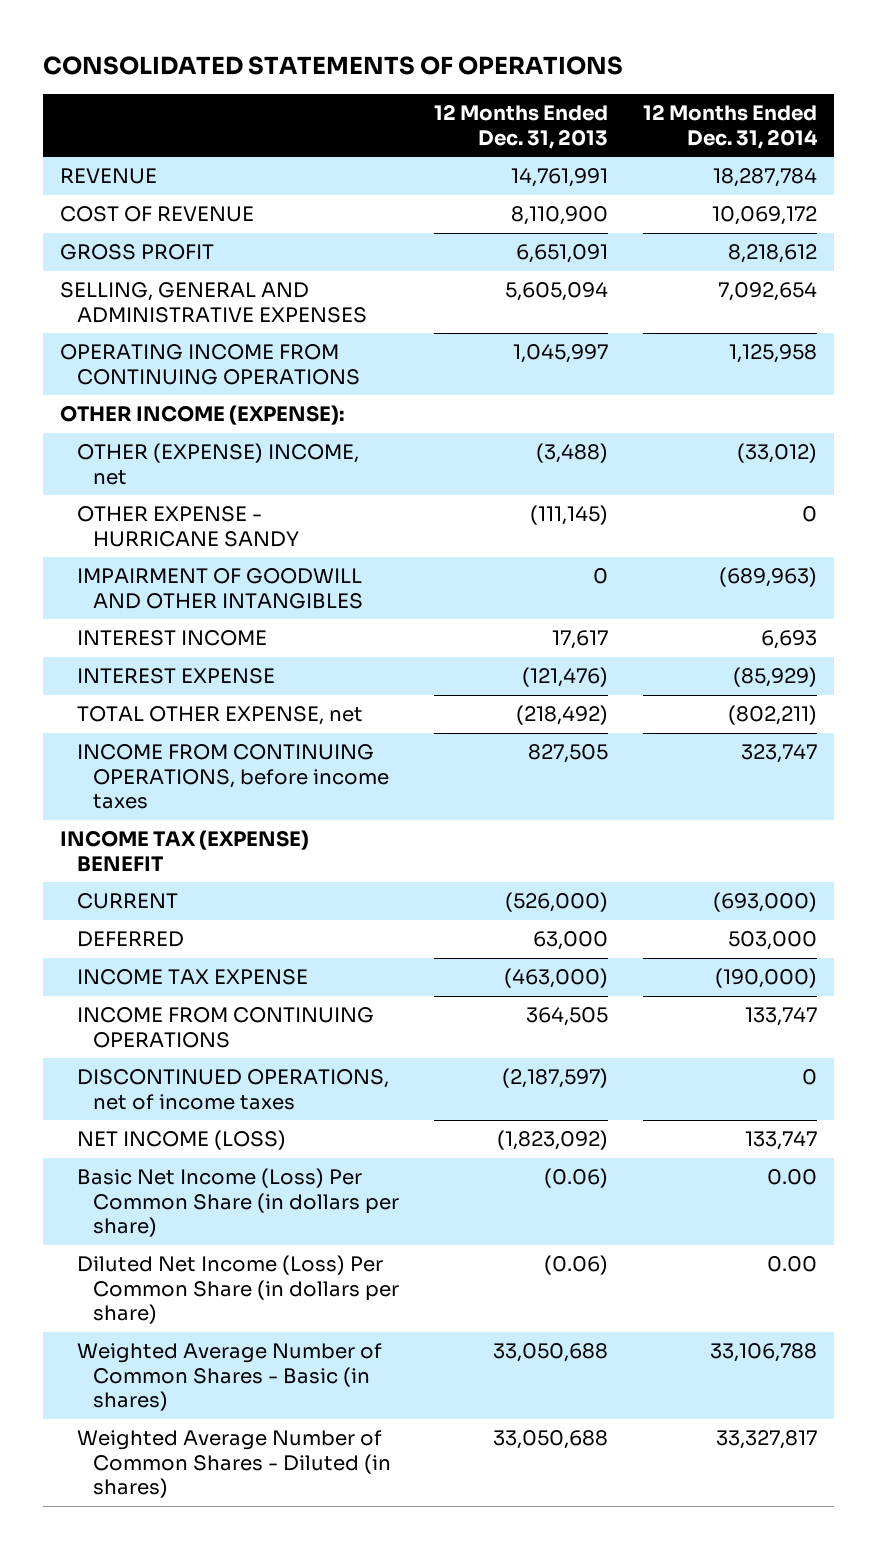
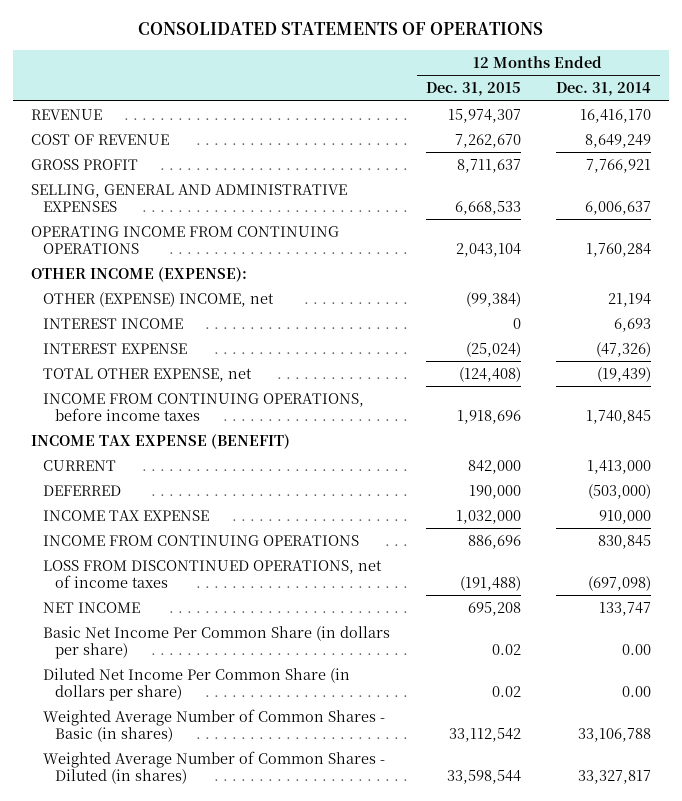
[433,104,608,150] 12 Months Ended Dec. 31, 2013 -> none
none -> [425,82,521,97] Dec. 31, 2015
[712,168,817,188] 18,287,784 -> [580,108,652,123] 16,416,170
[711,206,817,226] 10,069,172 -> [585,133,652,148] 8,649,249
[727,244,817,264] 8,218,612 -> [586,158,652,173] 7,766,921
[717,282,817,302] 7,092,654 -> [585,200,652,215] 6,006,637
[728,344,817,364] 1,125,958 -> [586,242,652,257] 1,760,284
[76,506,299,547] OTHER EXPENSE - HURRICANE SANDY -> none
[76,568,363,609] IMPAIRMENT OF GOODWILL AND OTHER INTANGIBLES -> none
[736,443,817,464] (33,012) -> [608,292,652,307] 21,194
[732,667,817,688] (85,929) -> [596,341,652,357] (47,326)
[727,705,817,726] (802,211) -> [597,366,652,382] (19,439)
[740,744,817,764] 323,747 -> [586,409,652,424] 1,740,845
[60,830,310,872] INCOME TAX (EXPENSE) BENEFIT -> [30,433,290,449] INCOME TAX EXPENSE (BENEFIT)
[712,892,817,913] (693,000) -> [587,459,652,474] 1,413,000
[727,931,817,951] 503,000 -> [588,483,652,499] (503,000)
[714,968,817,989] (190,000) -> [599,509,652,524] 910,000
[744,1007,817,1027] 133,747 -> [598,534,652,549] 830,845
[76,1069,389,1110] DISCONTINUED OPERATIONS, net of income taxes -> [43,559,383,588] LOSS FROM DISCONTINUED OPERATIONS, net of income taxes
[801,1069,817,1086] 0 -> [588,575,652,591] (697,098)
[76,1130,286,1151] NET INCOME (LOSS) -> [43,601,141,613] NET INCOME
[76,1168,399,1238] Basic Net Income (Loss) Per Common Share (in dollars per share) -> [43,625,391,659] Basic Net Income Per Common Share (in dollars per share)
[76,1255,399,1325] Diluted Net Income (Loss) Per Common Share (in dollars per share) -> [43,667,351,701] Diluted Net Income Per Common Share (in dollars per share)

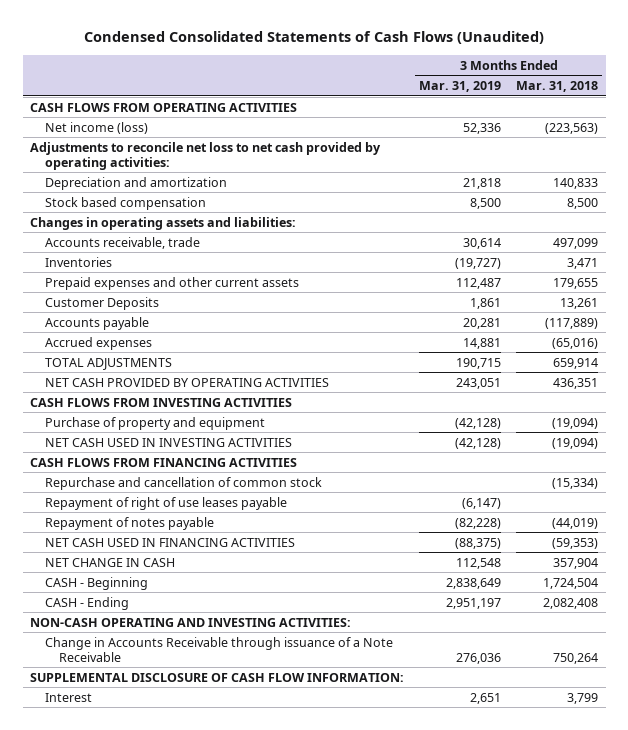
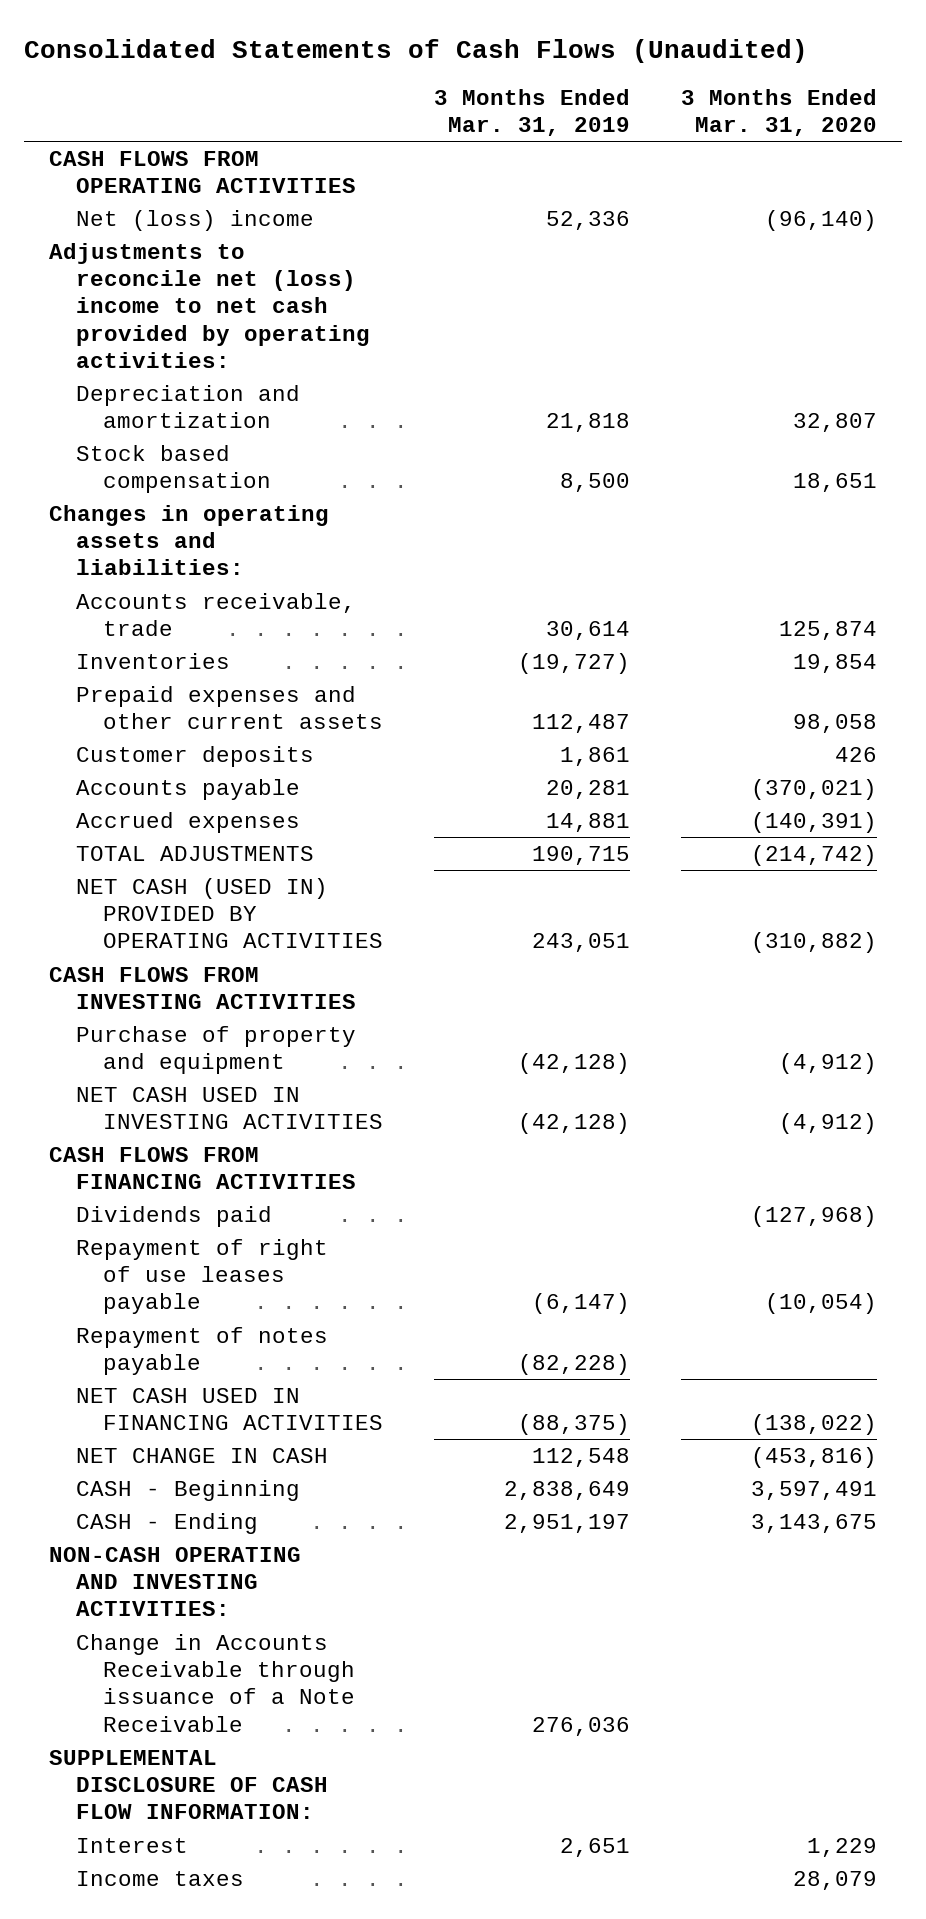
[84,31,545,45] Condensed Consolidated Statements of Cash Flows (Unaudited) -> [23,39,808,64] Consolidated Statements of Cash Flows (Unaudited)
[516,81,599,93] Mar. 31, 2018 -> none
none -> [680,88,877,136] 3 Months Ended Mar. 31, 2020
[44,121,148,134] Net income (loss) -> [75,209,314,231] Net (loss) income
[30,141,382,170] Adjustments to reconcile net loss to net cash provided by operating activities: -> [49,242,370,369] Adjustments to reconcile net (loss) income to net cash provided by operating activities:
[44,296,159,310] Customer Deposits -> [75,745,314,767] Customer deposits
[44,377,329,387] NET CASH PROVIDED BY OPERATING ACTIVITIES -> [75,877,383,949] NET CASH (USED IN) PROVIDED BY OPERATING ACTIVITIES
[44,476,322,490] Repurchase and cancellation of common stock -> none
none -> [75,1205,272,1227] Dividends paid
none -> [75,1870,244,1886] Income taxes

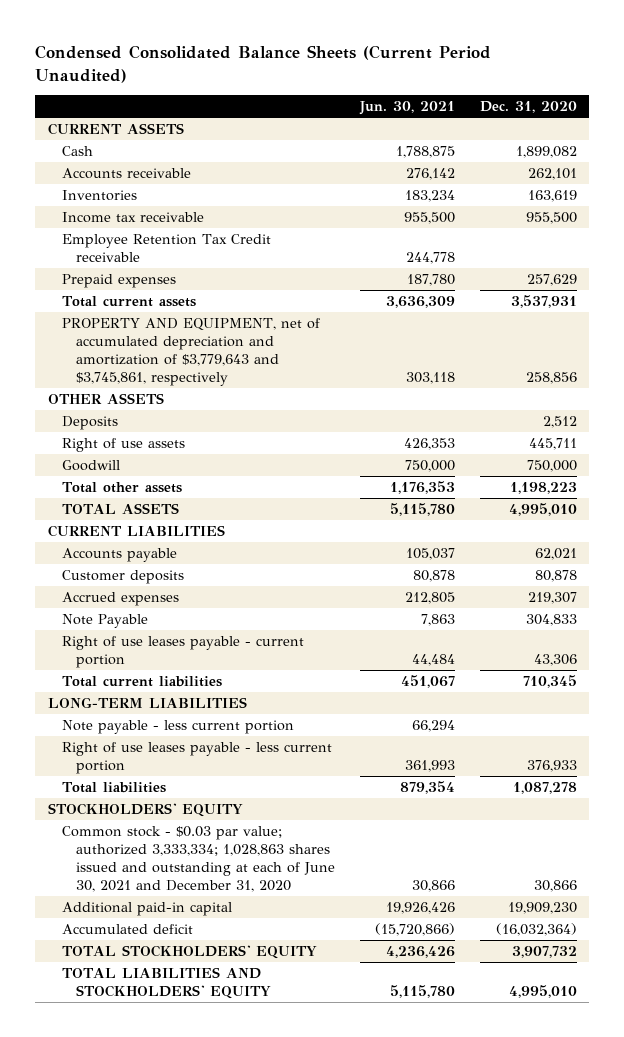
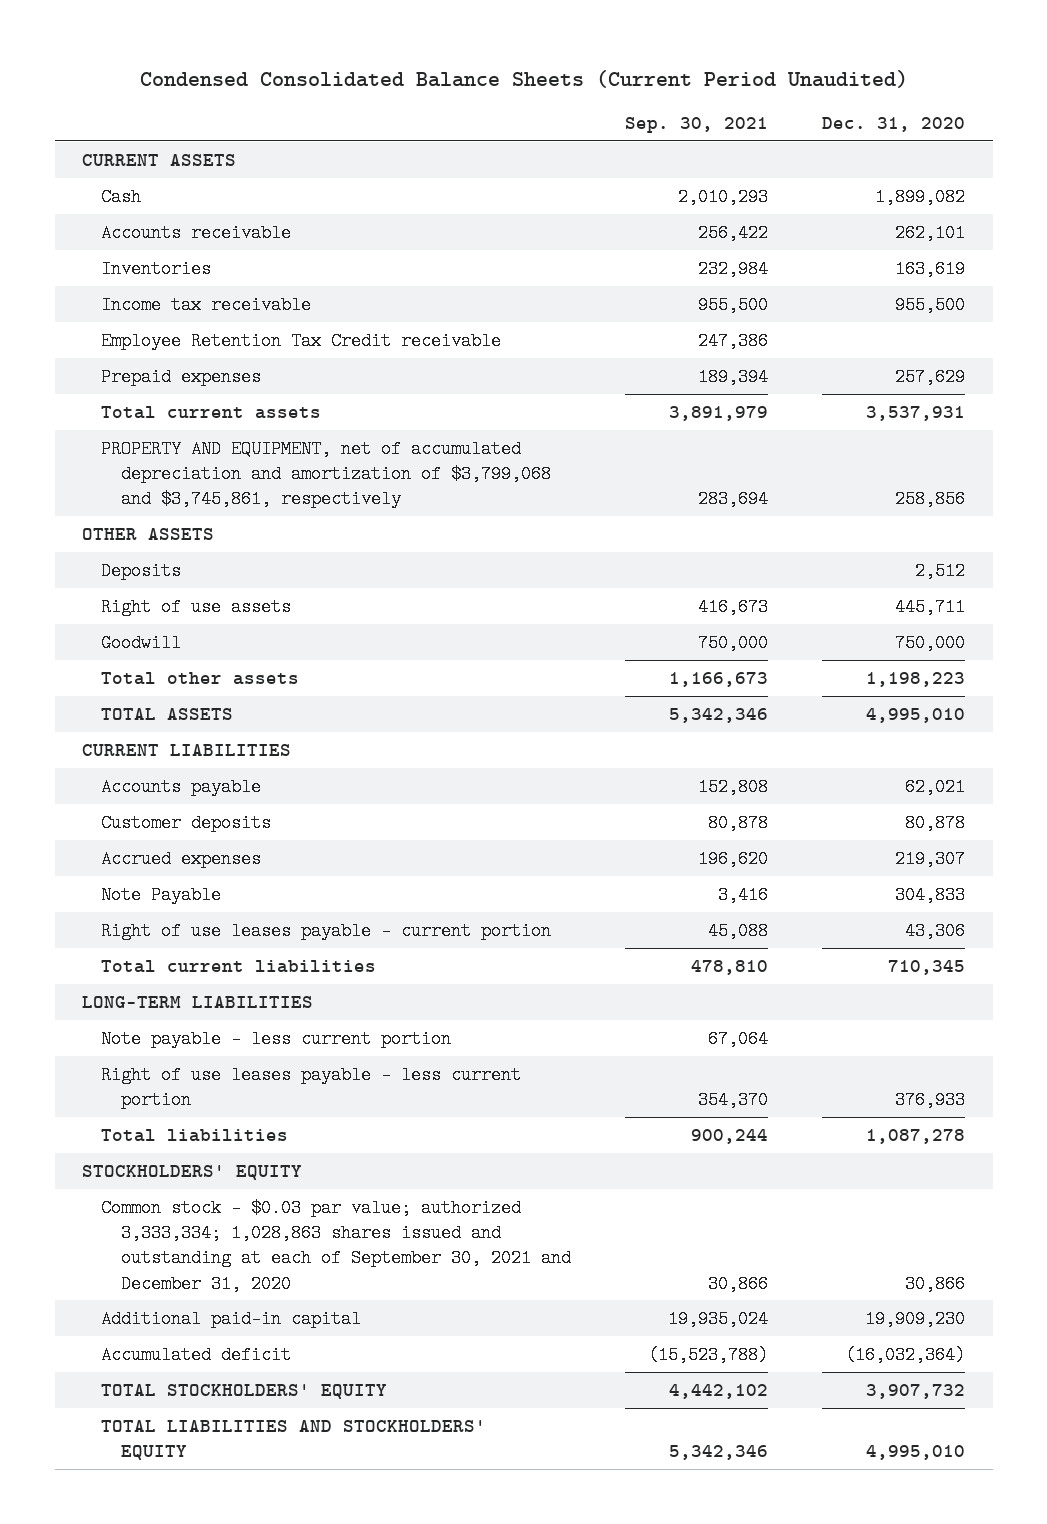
[358,101,455,116] Jun. 30, 2021 -> none
none -> [625,117,769,134] Sep. 30, 2021
[61,318,320,386] PROPERTY AND EQUIPMENT, net of accumulated depreciation and amortization of $3,779,643 and $3,745,861, respectively -> [101,439,551,509] PROPERTY AND EQUIPMENT, net of accumulated depreciation and amortization of $3,799,068 and $3,745,861, respectively
[61,826,336,892] Common stock - $0.03 par value; authorized 3,333,334; 1,028,863 shares issued and outstanding at each of June 30, 2021 and December 31, 2020 -> [101,1198,571,1293] Common stock - $0.03 par value; authorized 3,333,334; 1,028,863 shares issued and outstanding at each of September 30, 2021 and December 31, 2020

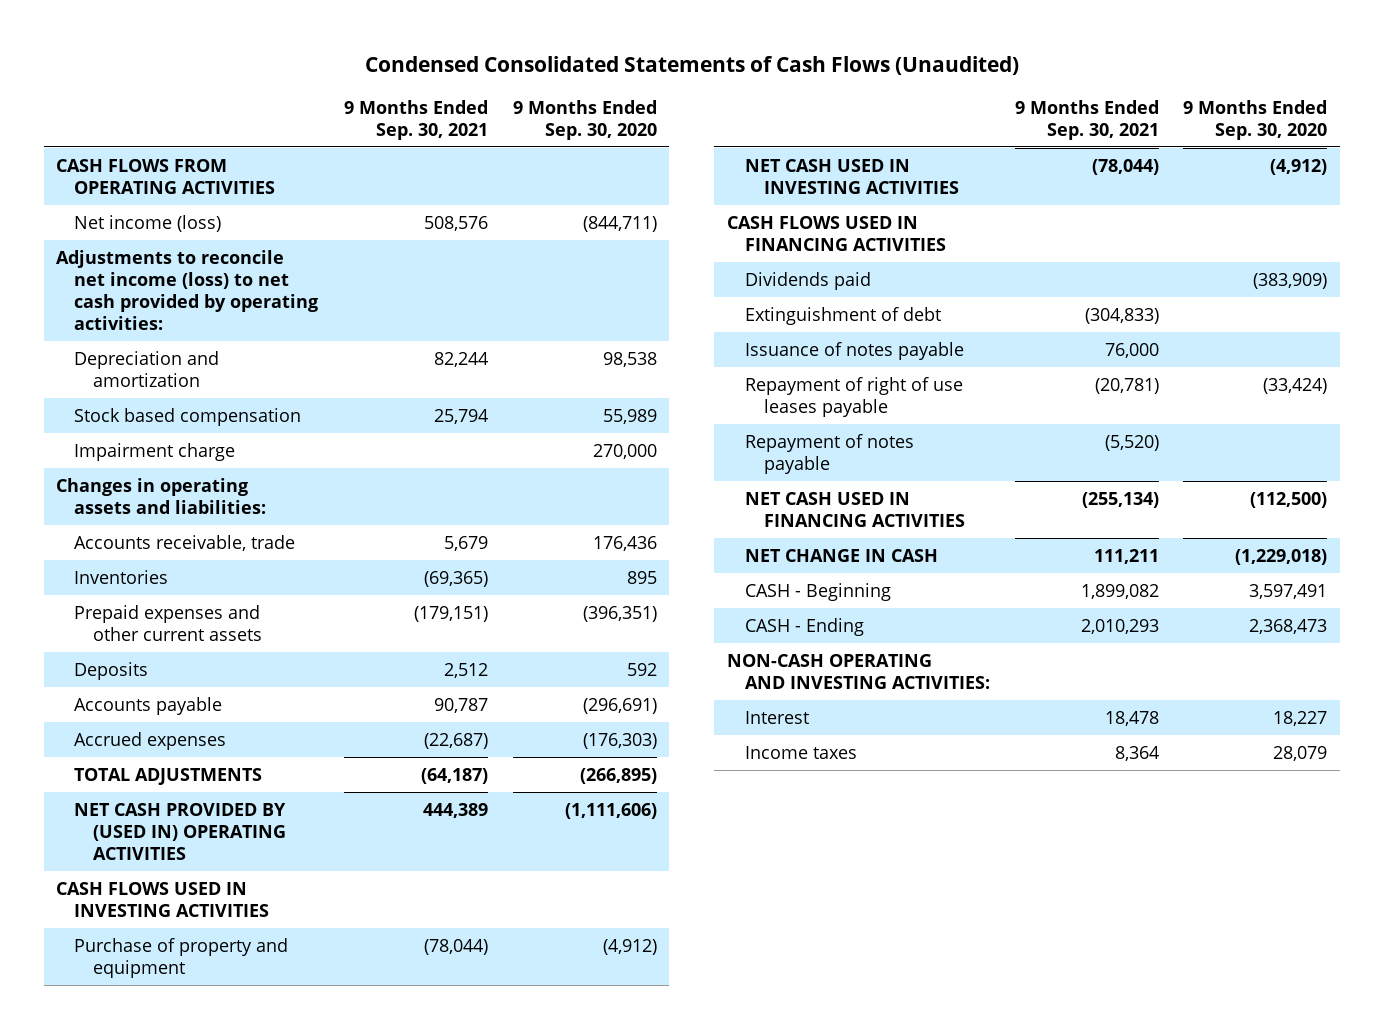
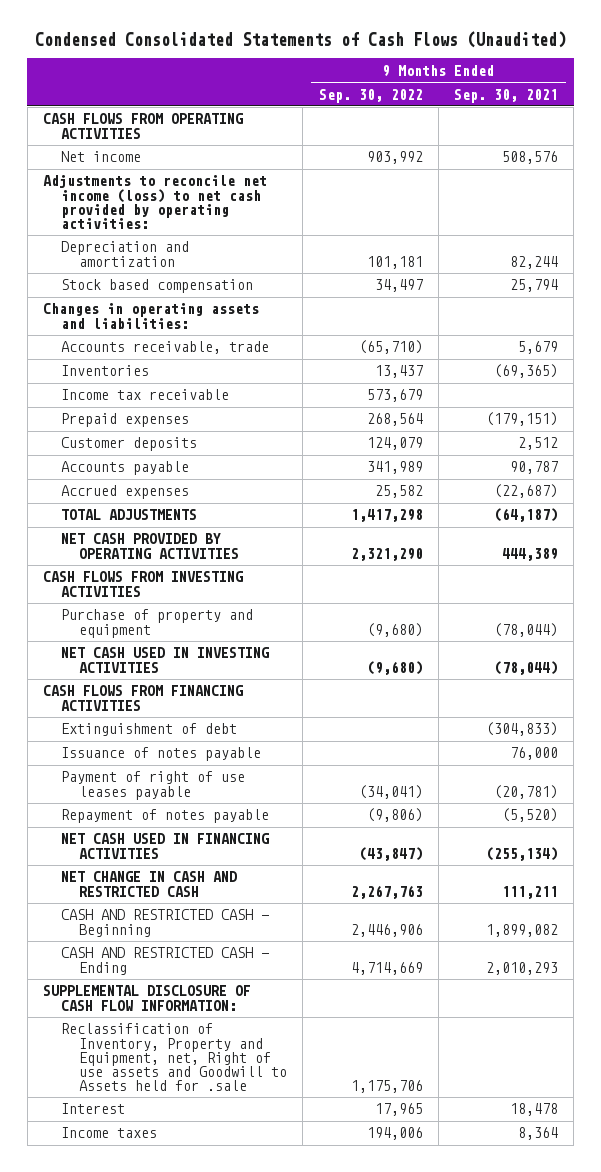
[512,99,657,140] 9 Months Ended Sep. 30, 2020 -> none
none -> [318,88,423,103] Sep. 30, 2022
[74,214,222,232] Net income (loss) -> [61,151,142,163] Net income
[74,442,236,461] Impairment charge -> none
none -> [61,389,230,401] Income tax receivable
[74,604,262,641] Prepaid expenses and other current assets -> [61,413,190,428] Prepaid expenses
[74,661,149,680] Deposits -> [61,437,198,452] Customer deposits
[74,802,287,860] NET CASH PROVIDED BY (USED IN) OPERATING ACTIVITIES -> [61,533,239,559] NET CASH PROVIDED BY OPERATING ACTIVITIES
[55,881,270,917] CASH FLOWS USED IN INVESTING ACTIVITIES -> [43,571,244,597] CASH FLOWS FROM INVESTING ACTIVITIES
[745,271,872,290] Dividends paid -> none
[726,215,947,251] CASH FLOWS USED IN FINANCING ACTIVITIES -> [43,685,244,711] CASH FLOWS FROM FINANCING ACTIVITIES
[745,376,964,417] Repayment of right of use leases payable -> [61,771,246,800] Payment of right of use leases payable
[726,653,991,689] NON-CASH OPERATING AND INVESTING ACTIVITIES: -> none
[745,548,939,562] NET CHANGE IN CASH -> [61,871,238,897] NET CHANGE IN CASH AND RESTRICTED CASH
[745,582,892,601] CASH - Beginning -> [61,909,270,937] CASH AND RESTRICTED CASH - Beginning
[745,617,865,636] CASH - Ending -> [61,947,270,975] CASH AND RESTRICTED CASH - Ending
none -> [43,985,252,1011] SUPPLEMENTAL DISCLOSURE OF CASH FLOW INFORMATION:
none -> [61,1023,287,1092] Reclassification of Inventory, Property and Equipment, net, Right of use assets and Goodwill to Assets held for .sale

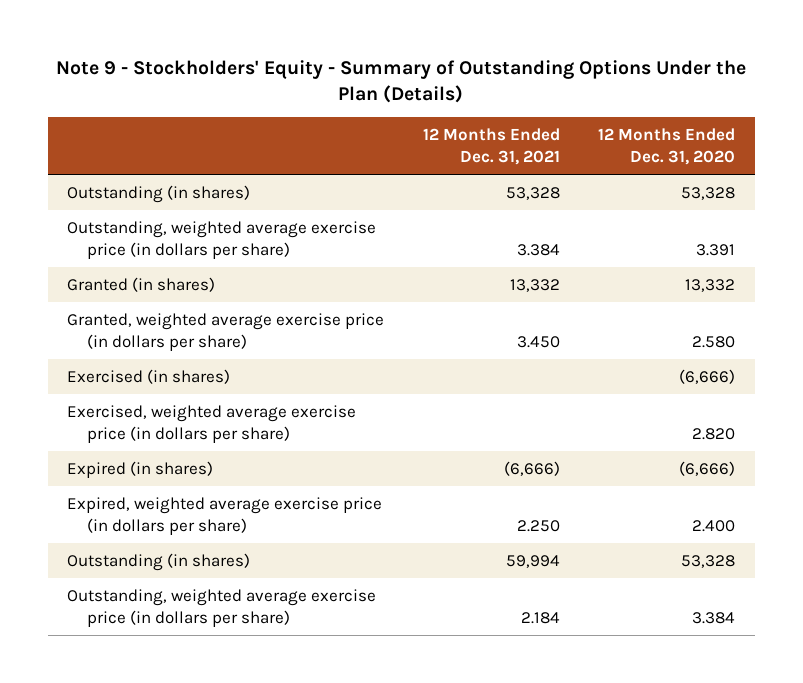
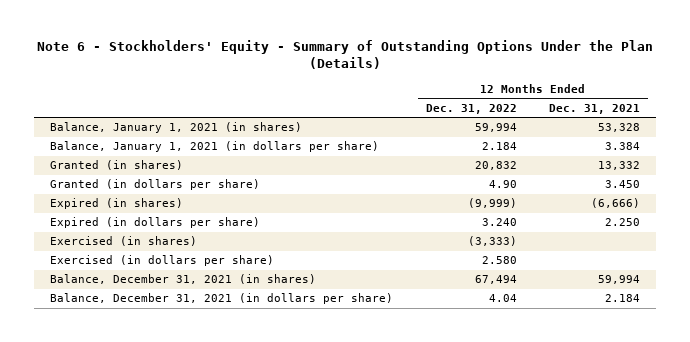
[56,60,747,104] Note 9 - Stockholders' Equity - Summary of Outstanding Options Under the Plan (Details) -> [37,40,654,70] Note 6 - Stockholders' Equity - Summary of Outstanding Options Under the Plan (Details)
[598,128,736,166] 12 Months Ended Dec. 31, 2020 -> none
none -> [425,103,517,114] Dec. 31, 2022
[67,184,251,203] Outstanding (in shares) -> [50,122,303,134] Balance, January 1, 2021 (in shares)
[67,220,377,259] Outstanding, weighted average exercise price (in dollars per share) -> [50,141,380,153] Balance, January 1, 2021 (in dollars per share)
[67,404,357,443] Exercised, weighted average exercise price (in dollars per share) -> none
[67,312,385,351] Granted, weighted average exercise price (in dollars per share) -> [50,179,261,191] Granted (in dollars per share)
[67,496,383,535] Expired, weighted average exercise price (in dollars per share) -> [50,217,261,229] Expired (in dollars per share)
[67,368,231,384] Exercised (in shares) -> [50,236,198,247] Exercised (in shares)
none -> [50,255,275,267] Exercised (in dollars per share)
[67,552,251,571] Outstanding (in shares) -> [50,274,317,285] Balance, December 31, 2021 (in shares)
[67,588,377,627] Outstanding, weighted average exercise price (in dollars per share) -> [50,293,394,305] Balance, December 31, 2021 (in dollars per share)

